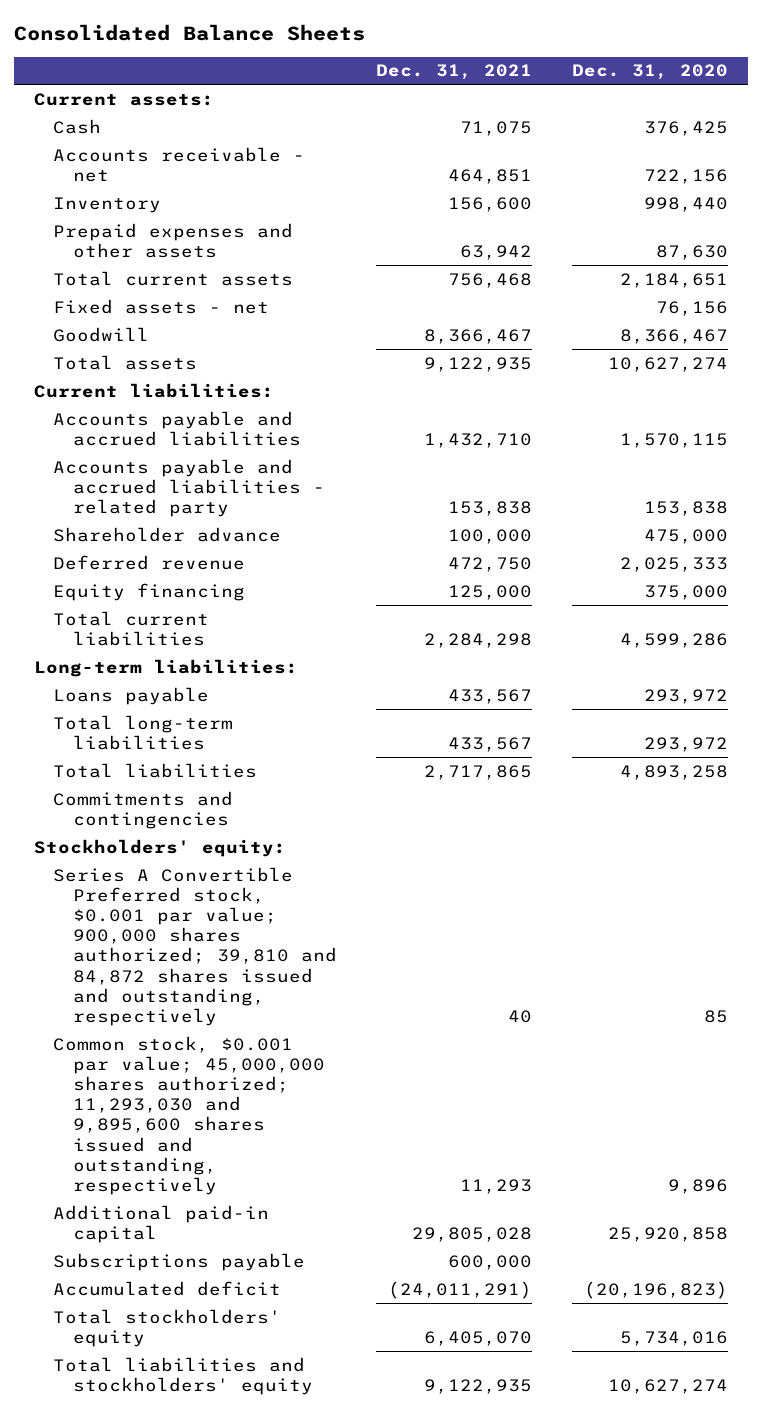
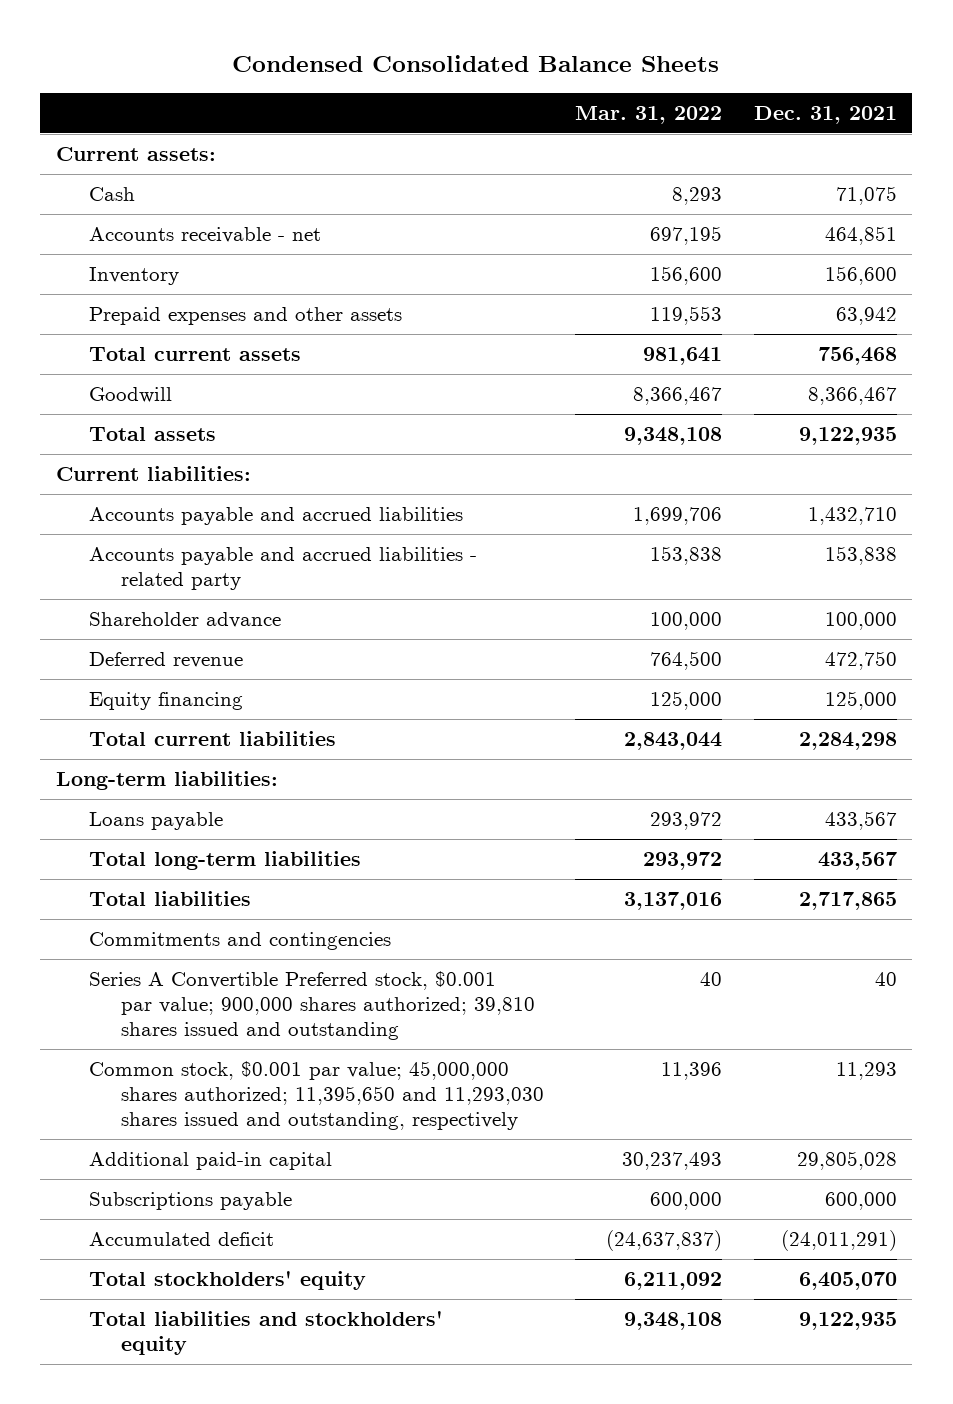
[14,24,366,42] Consolidated Balance Sheets -> [232,55,720,73] Condensed Consolidated Balance Sheets
[572,64,729,81] Dec. 31, 2020 -> none
none -> [575,106,723,125] Mar. 31, 2022
[53,298,270,314] Fixed assets - net -> none
[34,838,287,857] Stockholders' equity: -> none
[53,866,337,1027] Series A Convertible Preferred stock, $0.001 par value; 900,000 shares authorized; 39,810 and 84,872 shares issued and outstanding, respectively -> [88,970,536,1041] Series A Convertible Preferred stock, $0.001 par value; 900,000 shares authorized; 39,810 shares issued and outstanding
[53,1035,325,1196] Common stock, $0.001 par value; 45,000,000 shares authorized; 11,293,030 and 9,895,600 shares issued and outstanding, respectively -> [88,1060,545,1131] Common stock, $0.001 par value; 45,000,000 shares authorized; 11,395,650 and 11,293,030 shares issued and outstanding, respectively

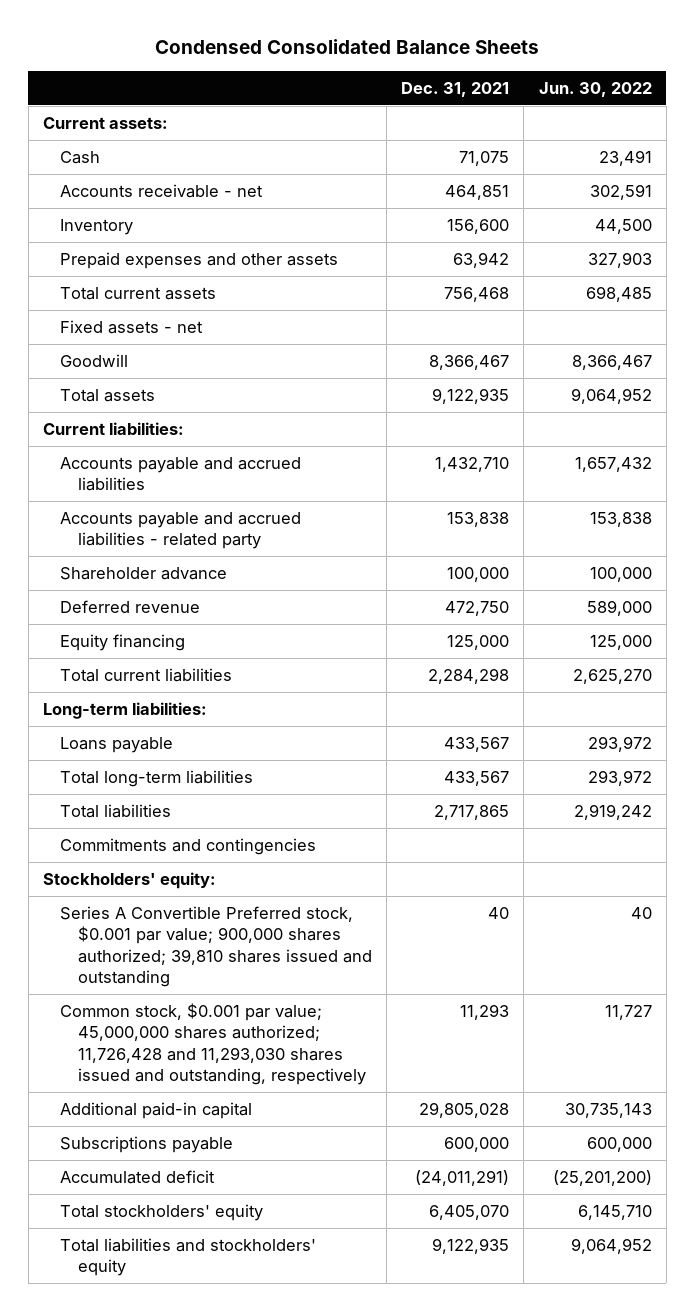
[575,106,723,125] Mar. 31, 2022 -> none
none -> [538,81,652,97] Jun. 30, 2022
none -> [60,320,204,335] Fixed assets - net
none -> [42,872,216,890] Stockholders' equity:
[88,1060,545,1131] Common stock, $0.001 par value; 45,000,000 shares authorized; 11,395,650 and 11,293,030 shares issued and outstanding, respectively -> [60,1003,366,1085] Common stock, $0.001 par value; 45,000,000 shares authorized; 11,726,428 and 11,293,030 shares issued and outstanding, respectively

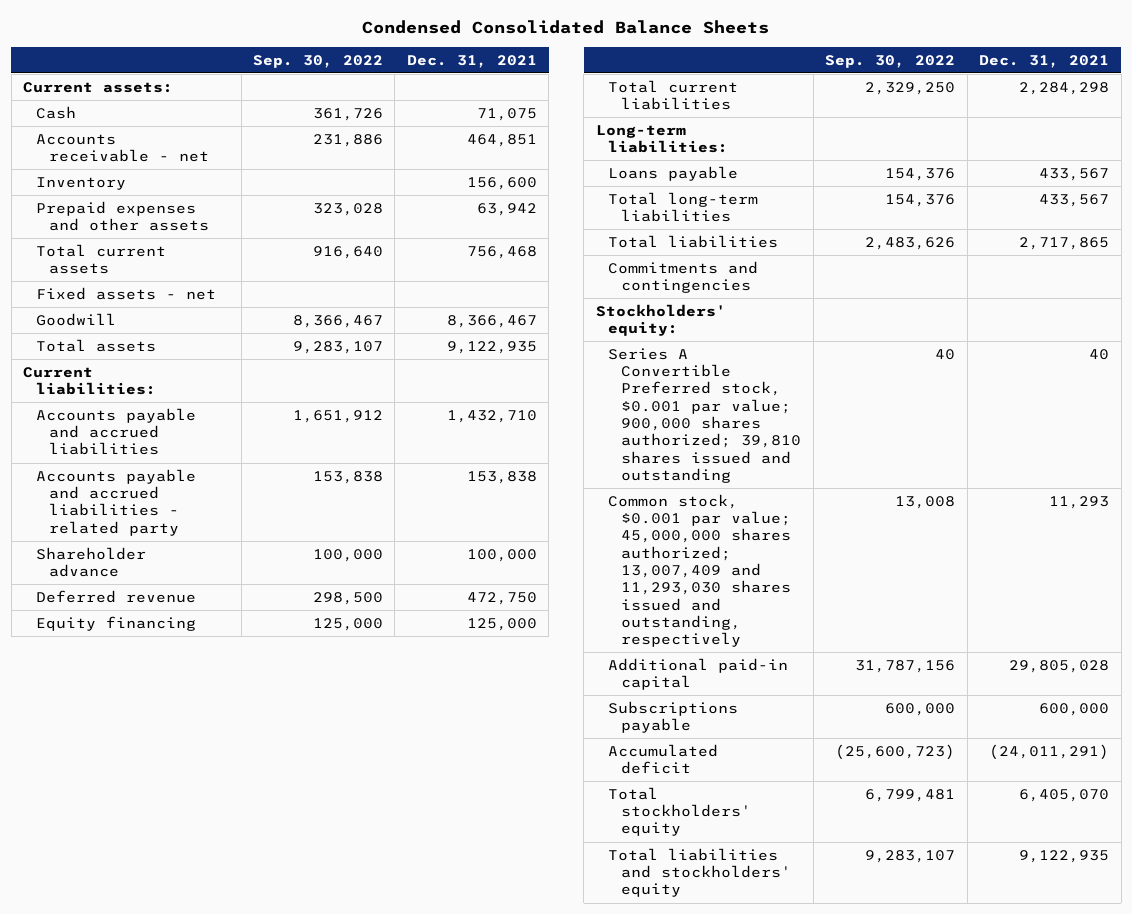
[538,81,652,97] Jun. 30, 2022 -> none
none -> [252,54,383,68] Sep. 30, 2022
[60,1003,366,1085] Common stock, $0.001 par value; 45,000,000 shares authorized; 11,726,428 and 11,293,030 shares issued and outstanding, respectively -> [608,493,792,648] Common stock, $0.001 par value; 45,000,000 shares authorized; 13,007,409 and 11,293,030 shares issued and outstanding, respectively

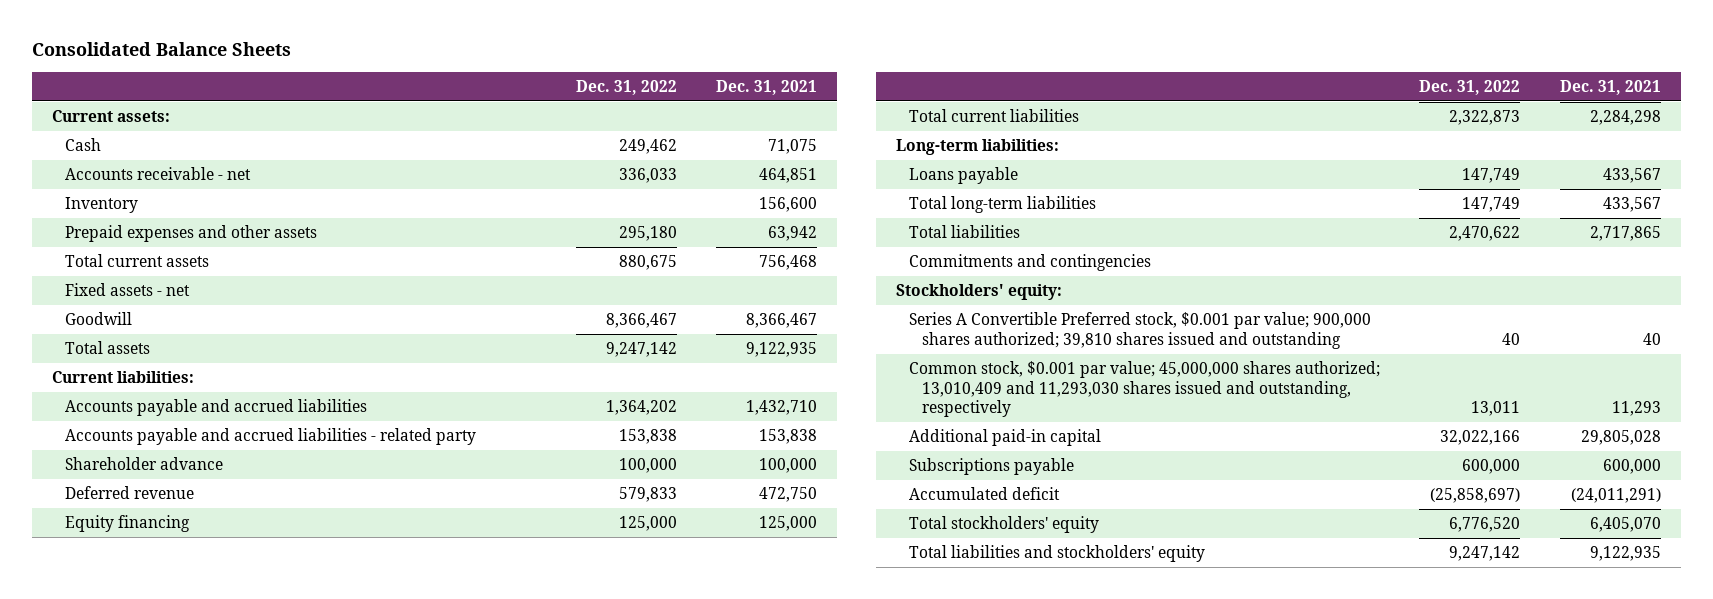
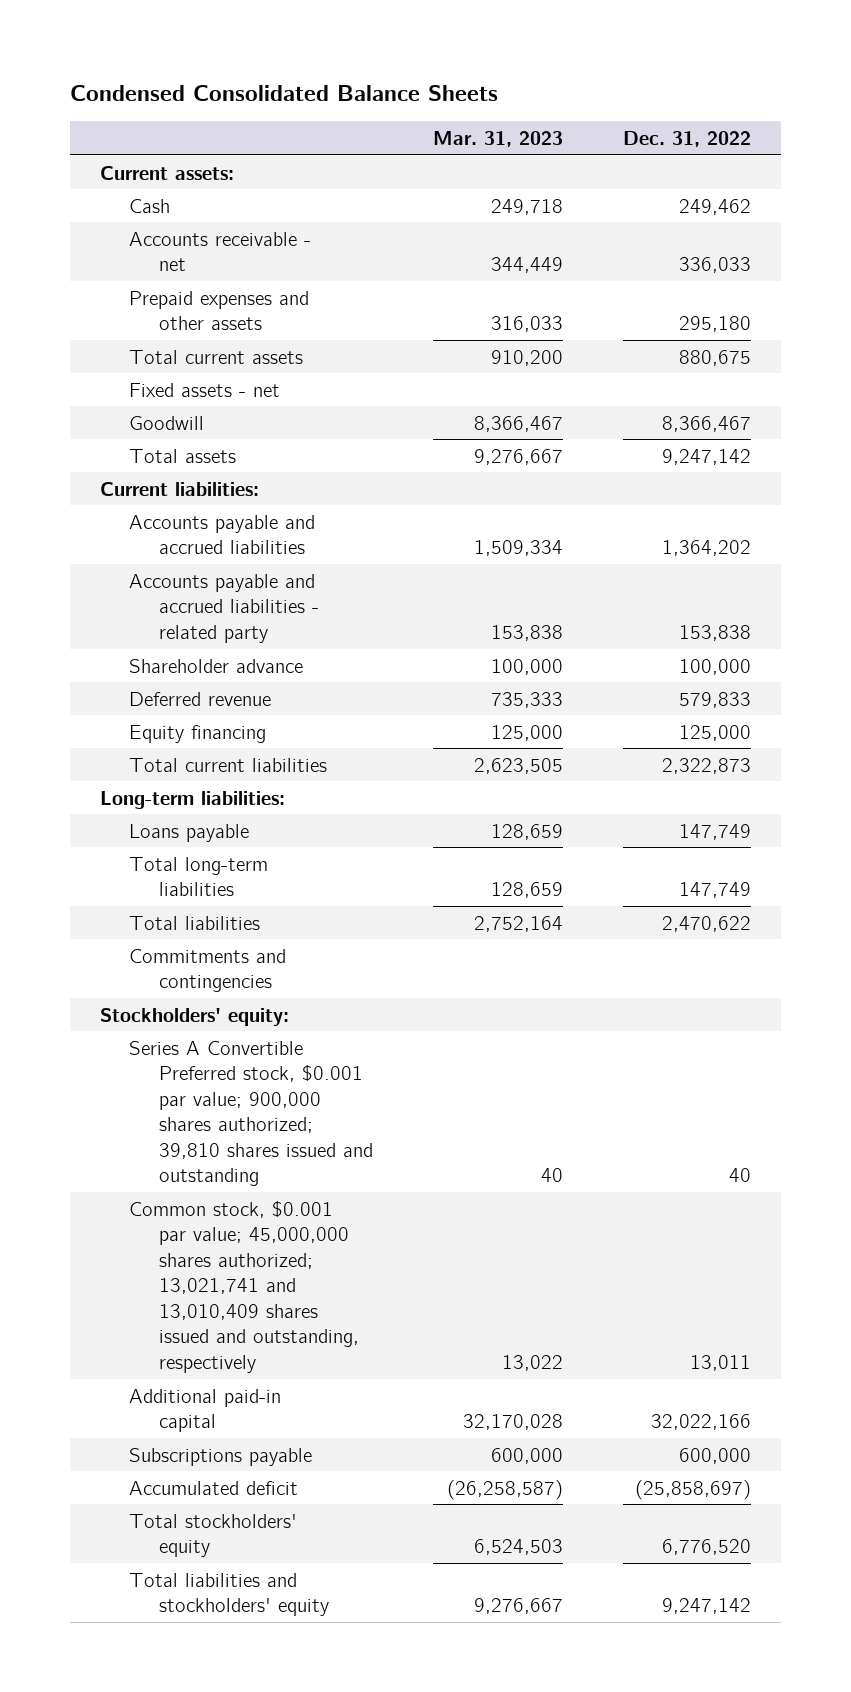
[32,42,292,57] Consolidated Balance Sheets -> [69,85,498,102] Condensed Consolidated Balance Sheets
[716,79,818,95] Dec. 31, 2021 -> none
none -> [432,130,563,147] Mar. 31, 2023
[64,197,138,214] Inventory -> none
[908,361,1380,418] Common stock, $0.001 par value; 45,000,000 shares authorized; 13,010,409 and 11,293,030 shares issued and outstanding, respectively -> [129,1200,359,1373] Common stock, $0.001 par value; 45,000,000 shares authorized; 13,021,741 and 13,010,409 shares issued and outstanding, respectively

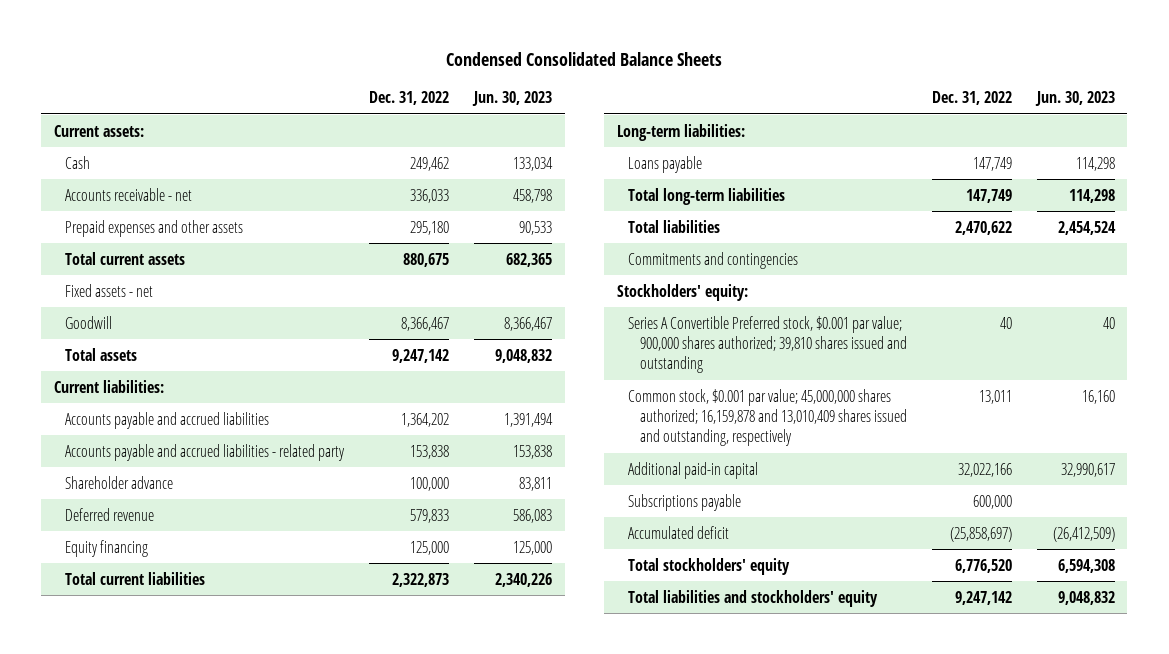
[432,130,563,147] Mar. 31, 2023 -> none
none -> [472,91,553,107] Jun. 30, 2023
[129,1200,359,1373] Common stock, $0.001 par value; 45,000,000 shares authorized; 13,021,741 and 13,010,409 shares issued and outstanding, respectively -> [628,388,908,447] Common stock, $0.001 par value; 45,000,000 shares authorized; 16,159,878 and 13,010,409 shares issued and outstanding, respectively

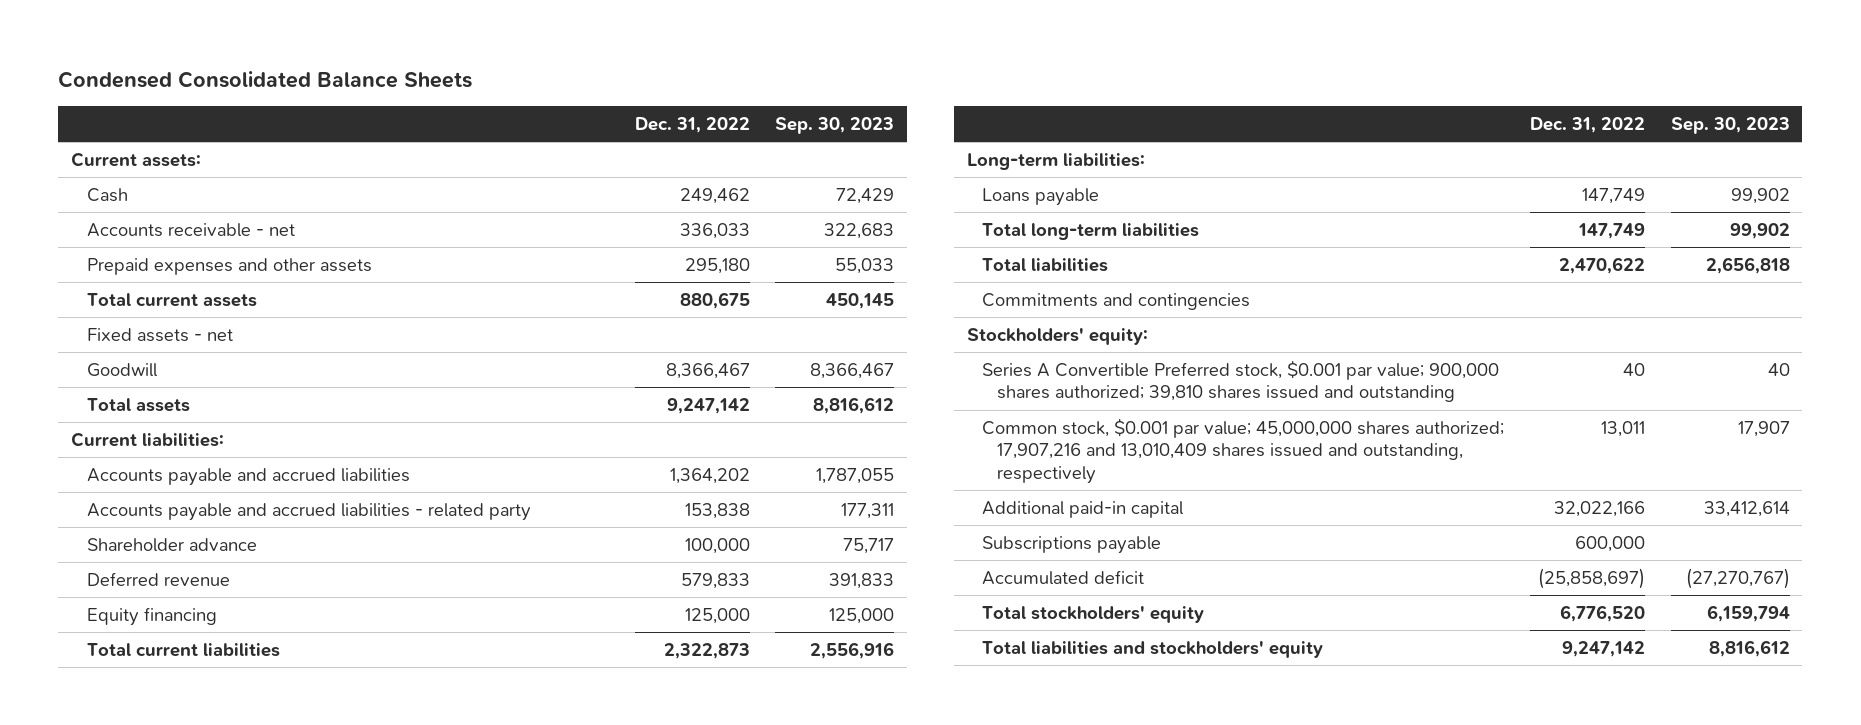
[472,91,553,107] Jun. 30, 2023 -> none
none -> [775,116,895,134] Sep. 30, 2023
[628,388,908,447] Common stock, $0.001 par value; 45,000,000 shares authorized; 16,159,878 and 13,010,409 shares issued and outstanding, respectively -> [981,418,1504,484] Common stock, $0.001 par value; 45,000,000 shares authorized; 17,907,216 and 13,010,409 shares issued and outstanding, respectively

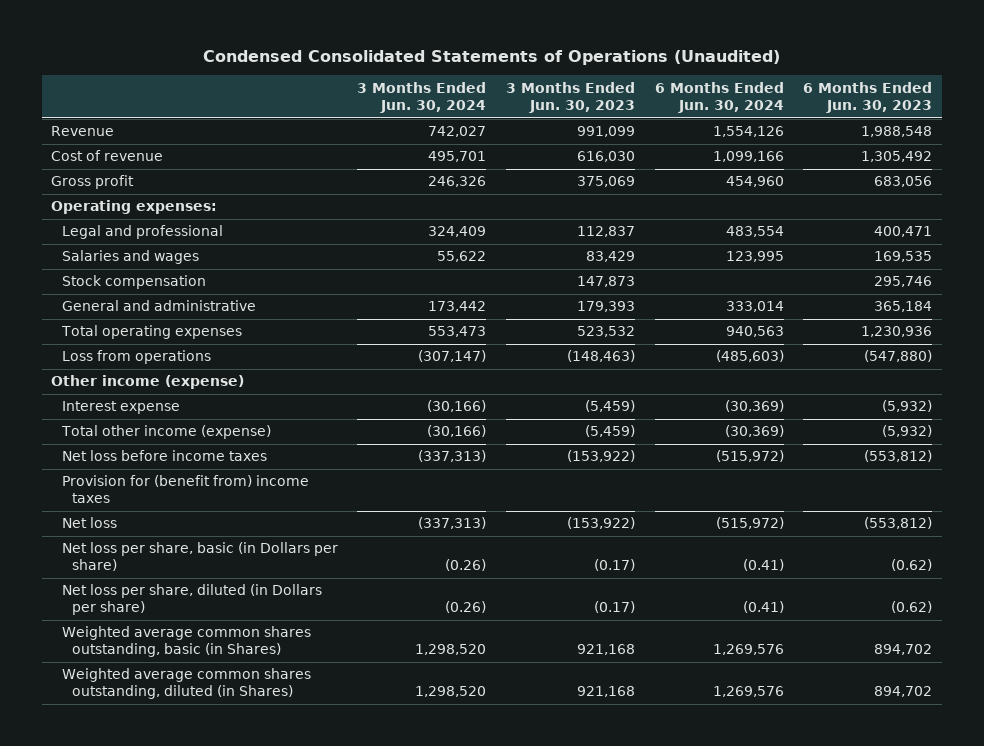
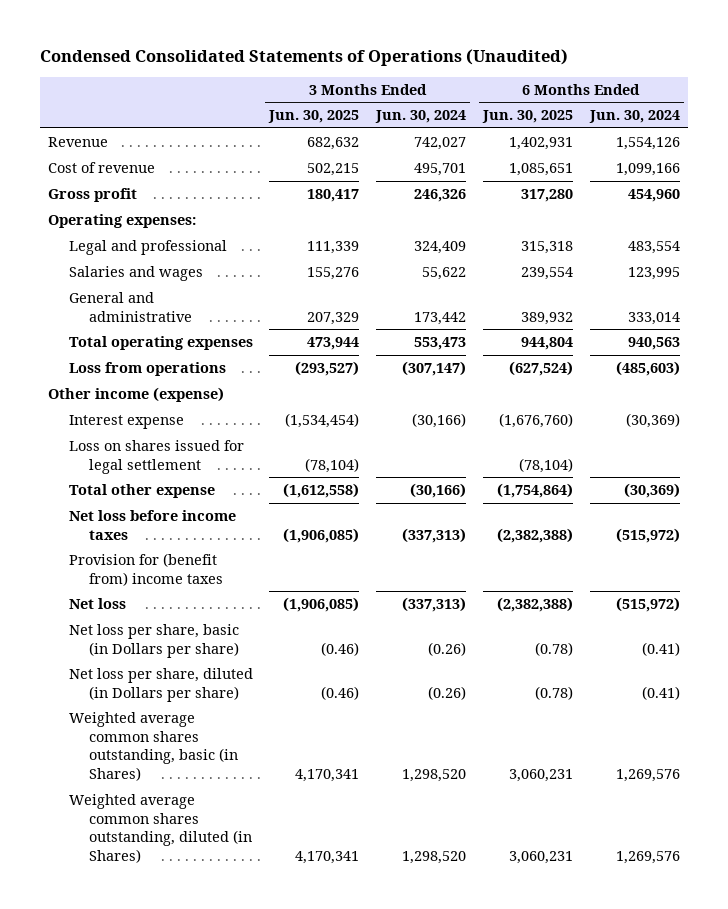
[505,81,635,113] 3 Months Ended Jun. 30, 2023 -> none
[803,81,933,113] 6 Months Ended Jun. 30, 2023 -> none
none -> [268,110,360,124] Jun. 30, 2025
none -> [482,110,574,124] Jun. 30, 2025
[61,275,206,290] Stock compensation -> none
none -> [68,440,244,474] Loss on shares issued for legal settlement
[60,425,271,440] Total other income (expense) -> [68,484,215,499] Total other expense

